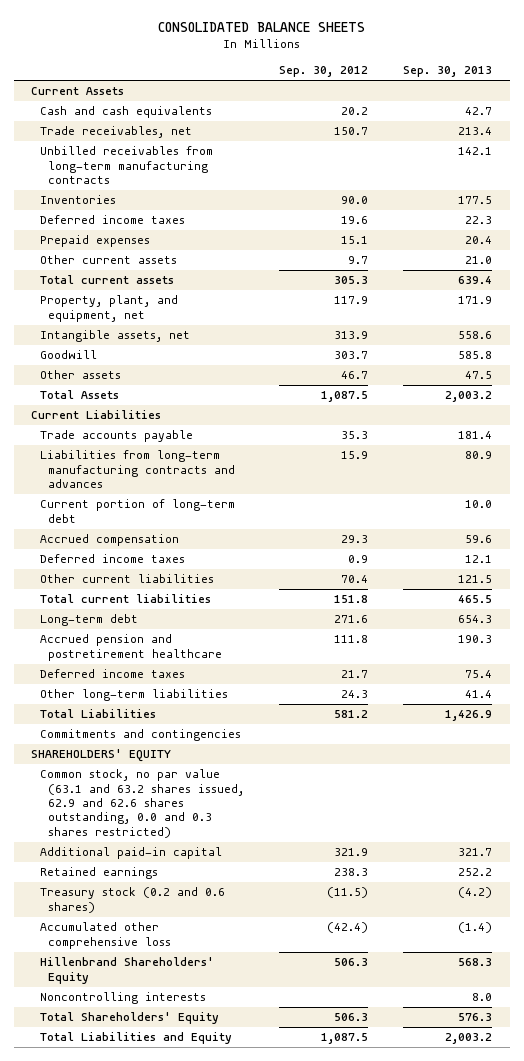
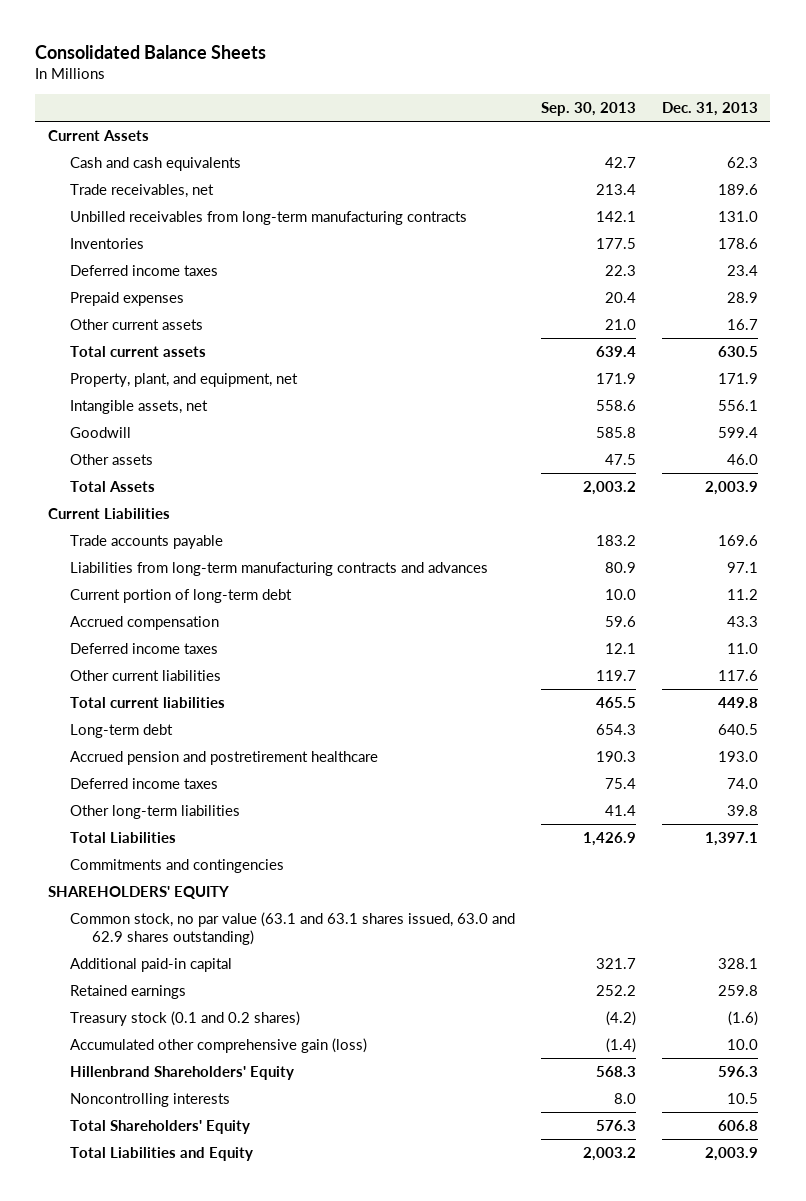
[157,22,365,33] CONSOLIDATED BALANCE SHEETS -> [35,44,267,59] Consolidated Balance Sheets
[279,66,369,78] Sep. 30, 2012 -> none
none -> [661,101,758,116] Dec. 31, 2013
[458,431,493,440] 181.4 -> [595,535,636,547] 183.2
[458,575,493,584] 121.5 -> [595,670,636,682] 119.7
[39,769,245,838] Common stock, no par value (63.1 and 63.2 shares issued, 62.9 and 62.6 shares outstanding, 0.0 and 0.3 shares restricted) -> [69,912,515,945] Common stock, no par value (63.1 and 63.1 shares issued, 63.0 and 62.9 shares outstanding)
[39,887,225,913] Treasury stock (0.2 and 0.6 shares) -> [69,1011,300,1027] Treasury stock (0.1 and 0.2 shares)
[39,922,172,949] Accumulated other comprehensive loss -> [69,1038,367,1054] Accumulated other comprehensive gain (loss)

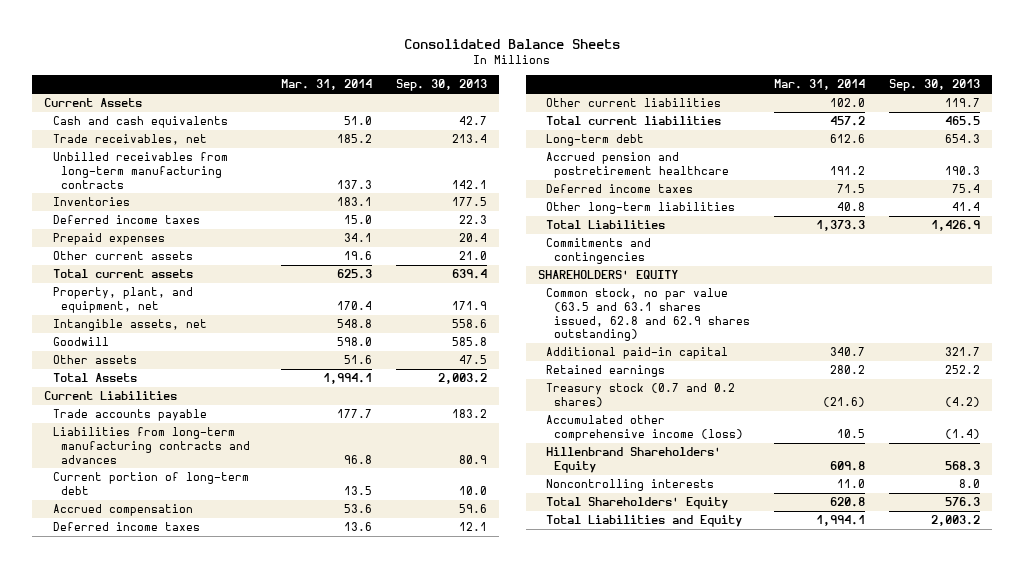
[661,101,758,116] Dec. 31, 2013 -> none
none -> [280,79,372,91] Mar. 31, 2014
[69,912,515,945] Common stock, no par value (63.1 and 63.1 shares issued, 63.0 and 62.9 shares outstanding) -> [546,288,751,342] Common stock, no par value (63.5 and 63.1 shares issued, 62.8 and 62.9 shares outstanding)
[69,1011,300,1027] Treasury stock (0.1 and 0.2 shares) -> [546,383,736,407] Treasury stock (0.7 and 0.2 shares)
[69,1038,367,1054] Accumulated other comprehensive gain (loss) -> [546,415,744,441] Accumulated other comprehensive income (loss)

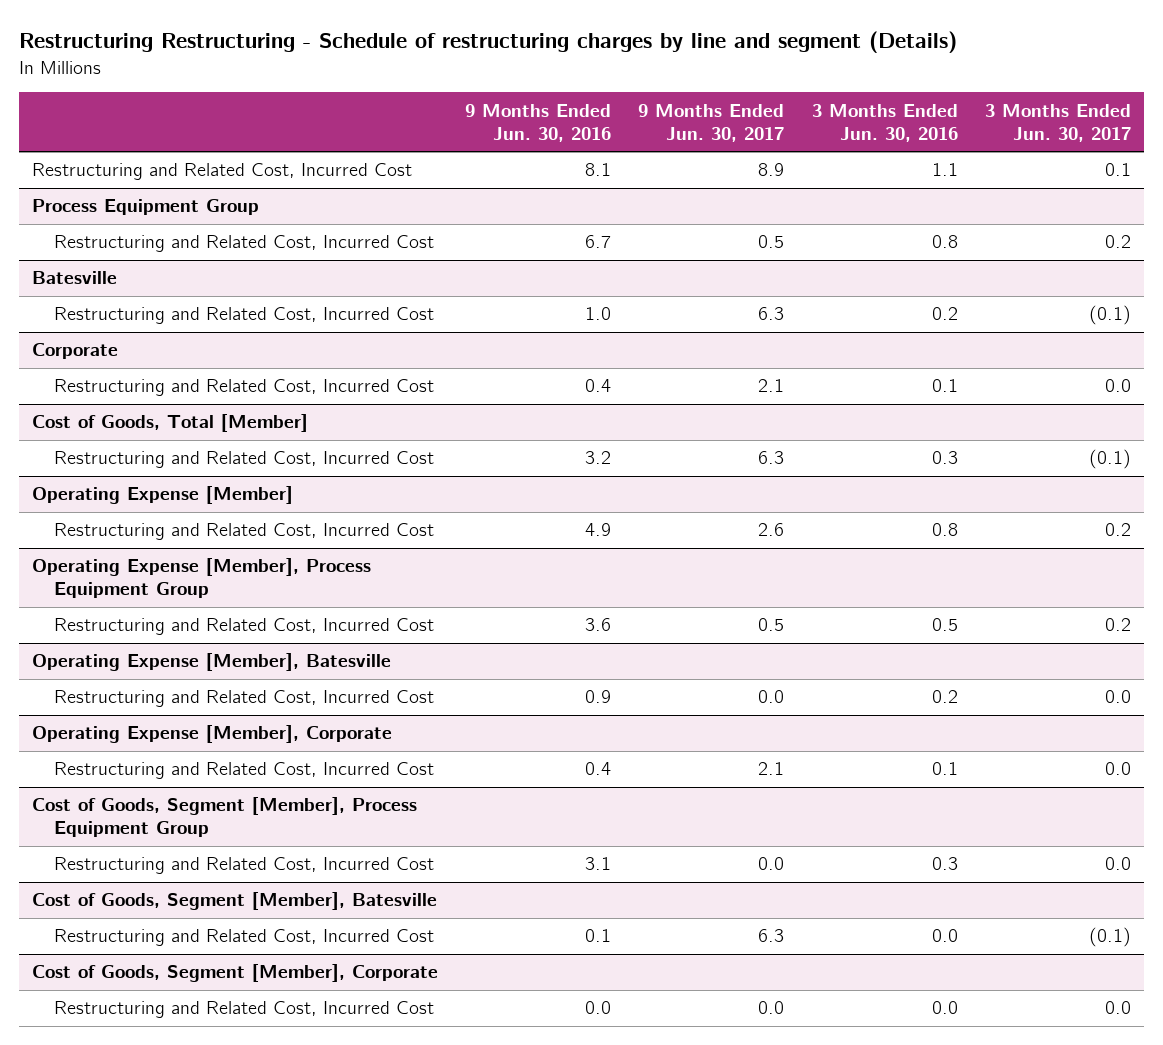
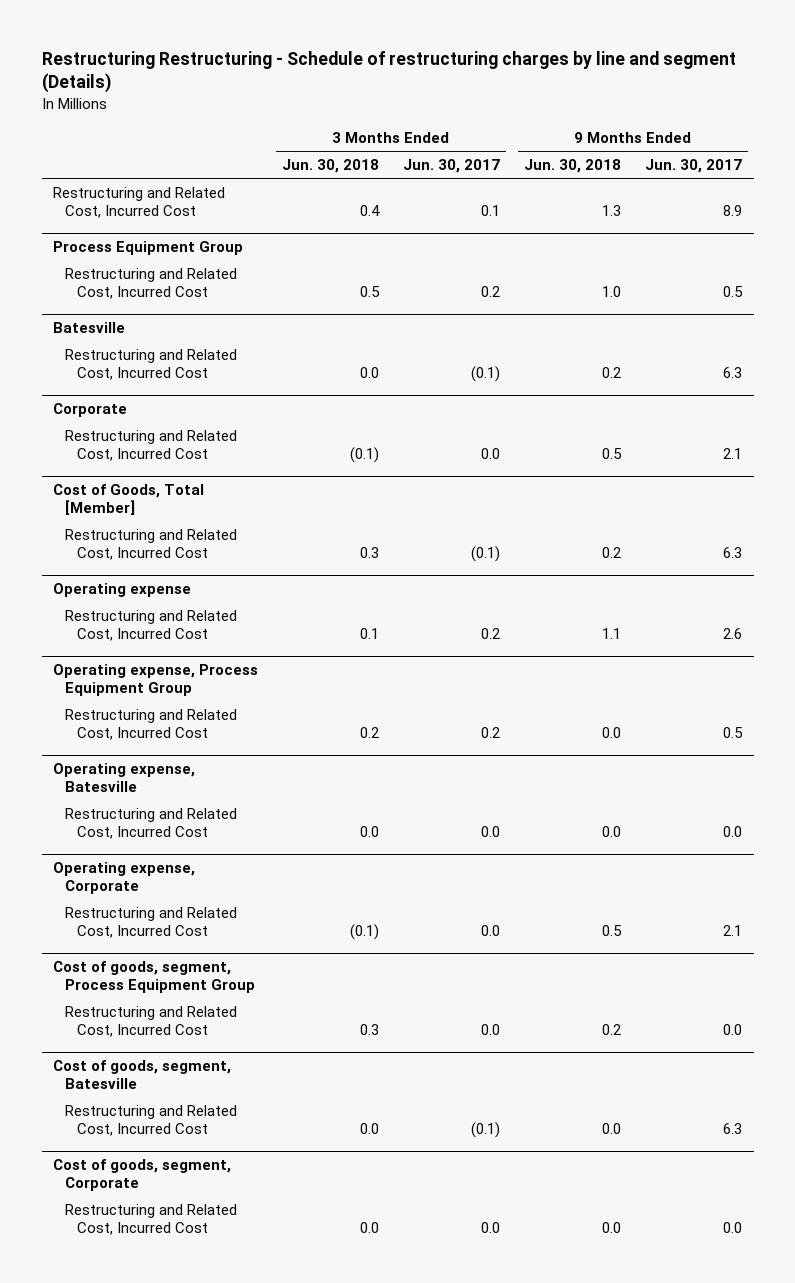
[465,103,612,142] 9 Months Ended Jun. 30, 2016 -> none
[811,103,958,142] 3 Months Ended Jun. 30, 2016 -> none
none -> [282,159,380,174] Jun. 30, 2018
none -> [523,159,621,174] Jun. 30, 2018
[32,486,294,505] Operating Expense [Member] -> [53,582,192,597] Operating expense
[32,558,372,599] Operating Expense [Member], Process Equipment Group -> [53,663,259,697] Operating expense, Process Equipment Group
[32,653,392,672] Operating Expense [Member], Batesville -> [53,762,196,793] Operating expense, Batesville
[32,725,393,744] Operating Expense [Member], Corporate -> [53,861,196,895] Operating expense, Corporate
[32,797,418,838] Cost of Goods, Segment [Member], Process Equipment Group -> [53,960,256,994] Cost of goods, segment, Process Equipment Group
[32,892,438,911] Cost of Goods, Segment [Member], Batesville -> [53,1059,232,1090] Cost of goods, segment, Batesville
[32,964,439,983] Cost of Goods, Segment [Member], Corporate -> [53,1158,232,1192] Cost of goods, segment, Corporate

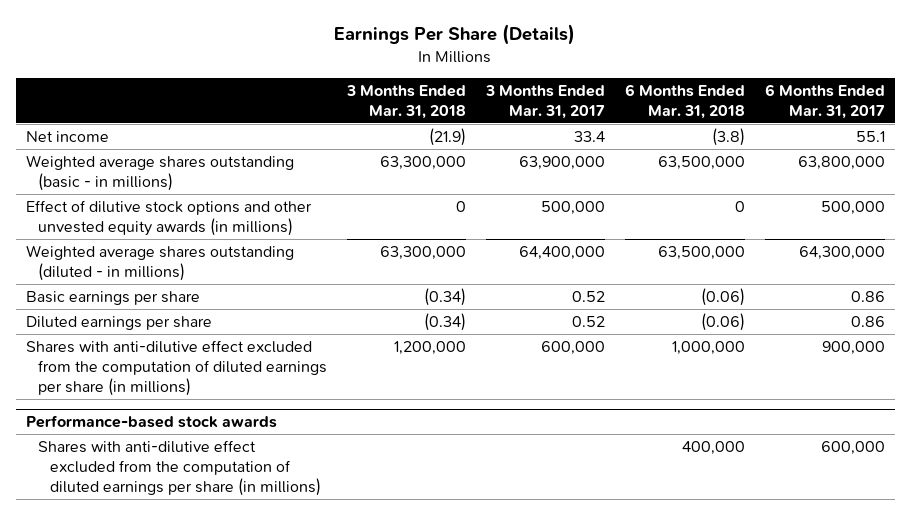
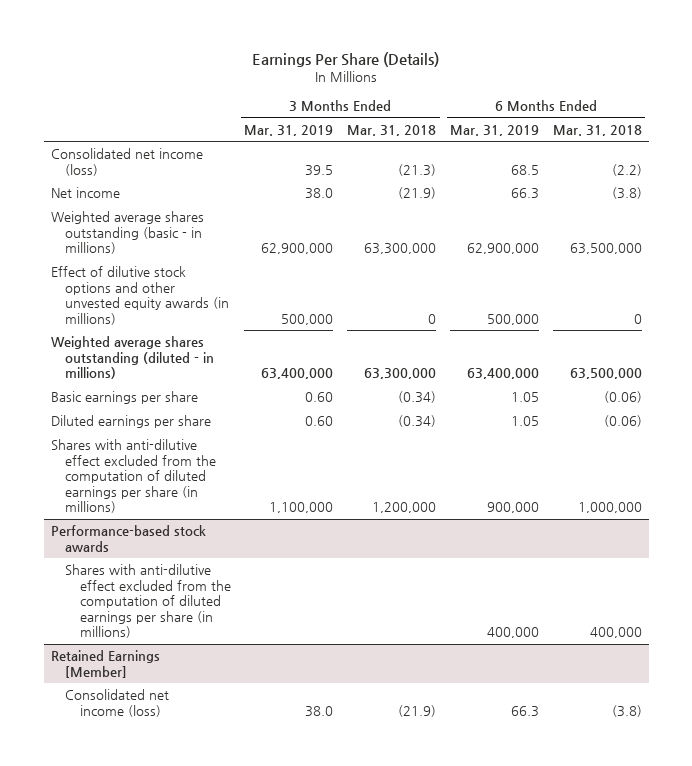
[484,84,605,119] 3 Months Ended Mar. 31, 2017 -> none
[765,83,886,119] 6 Months Ended Mar. 31, 2017 -> none
none -> [244,124,334,136] Mar. 31, 2019
none -> [450,124,540,136] Mar. 31, 2019
none -> [50,148,203,176] Consolidated net income (loss)
none -> [50,650,160,678] Retained Earnings [Member]
none -> [65,689,170,717] Consolidated net income (loss)

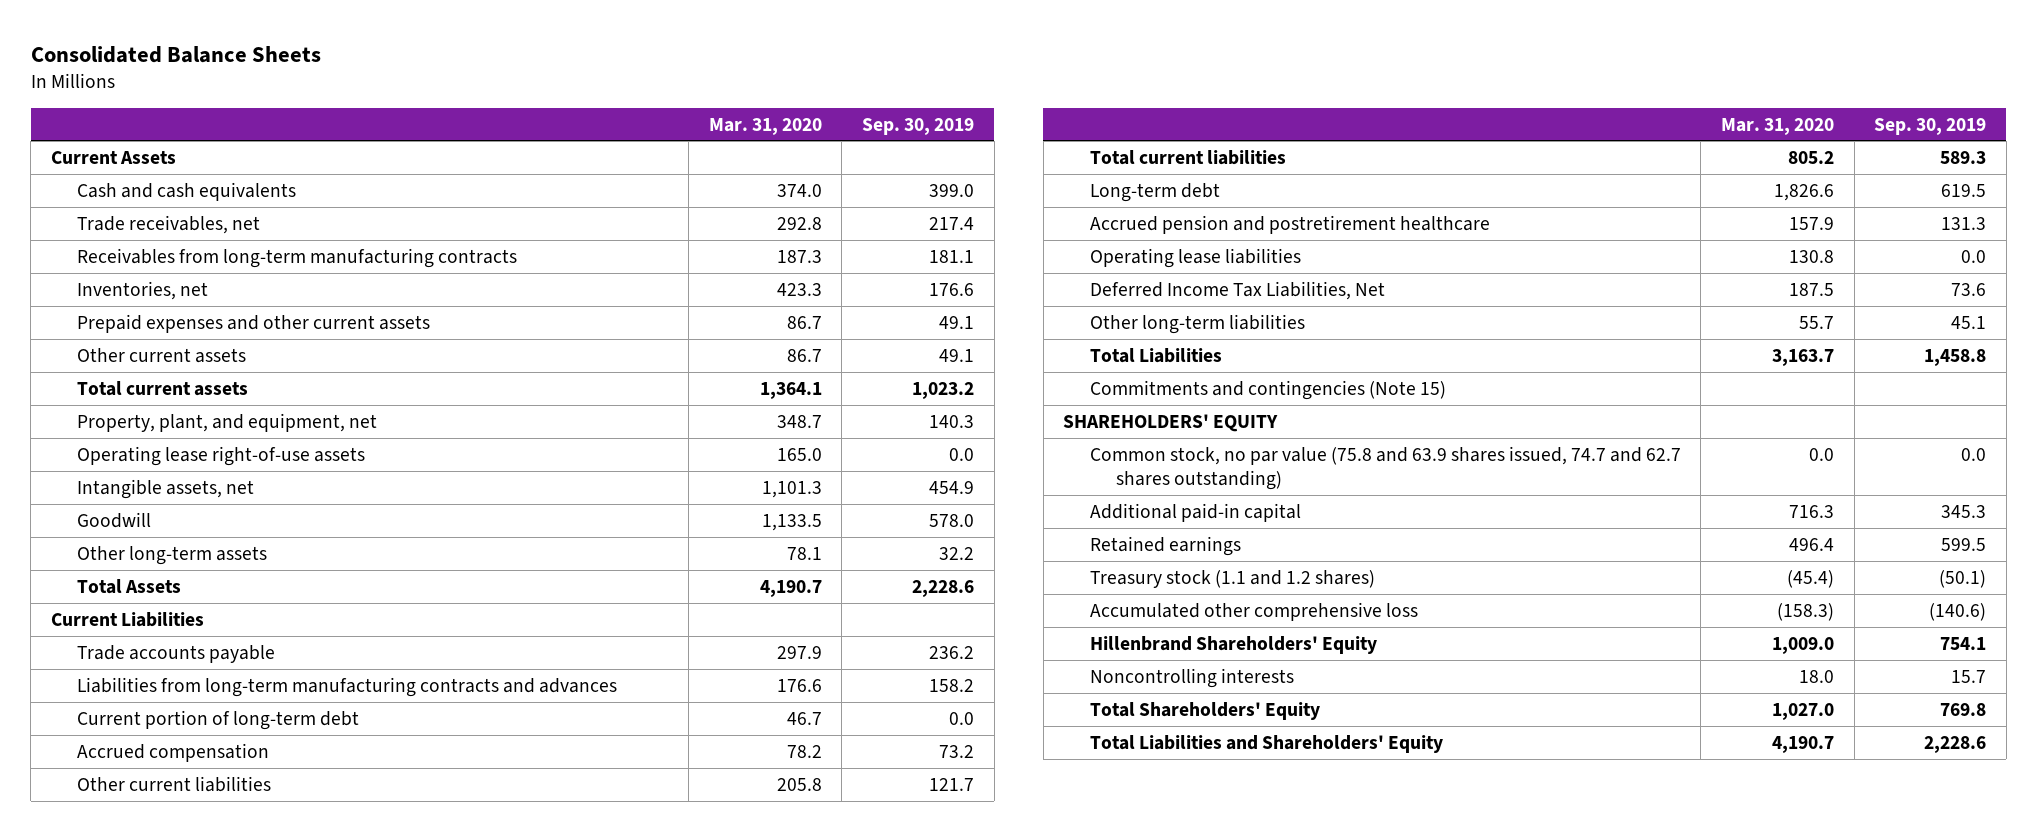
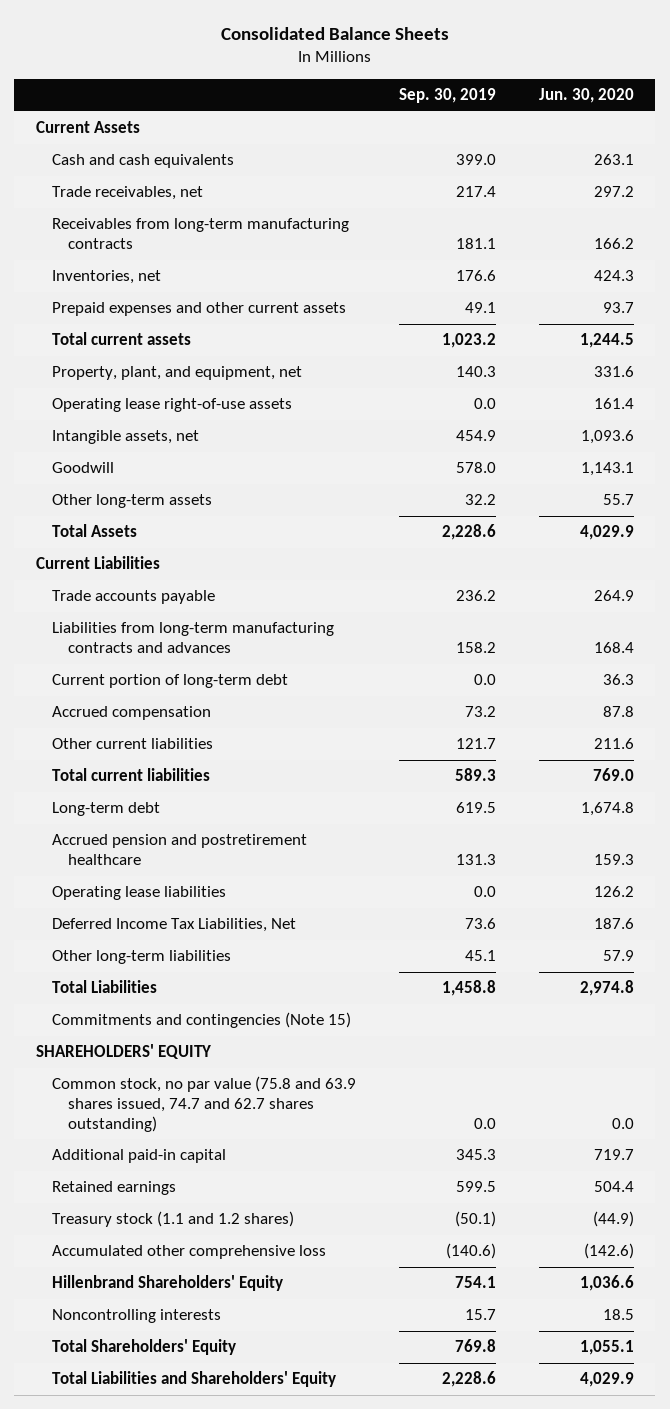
[708,117,822,135] Mar. 31, 2020 -> none
none -> [538,88,634,104] Jun. 30, 2020
[77,347,247,363] Other current assets -> none

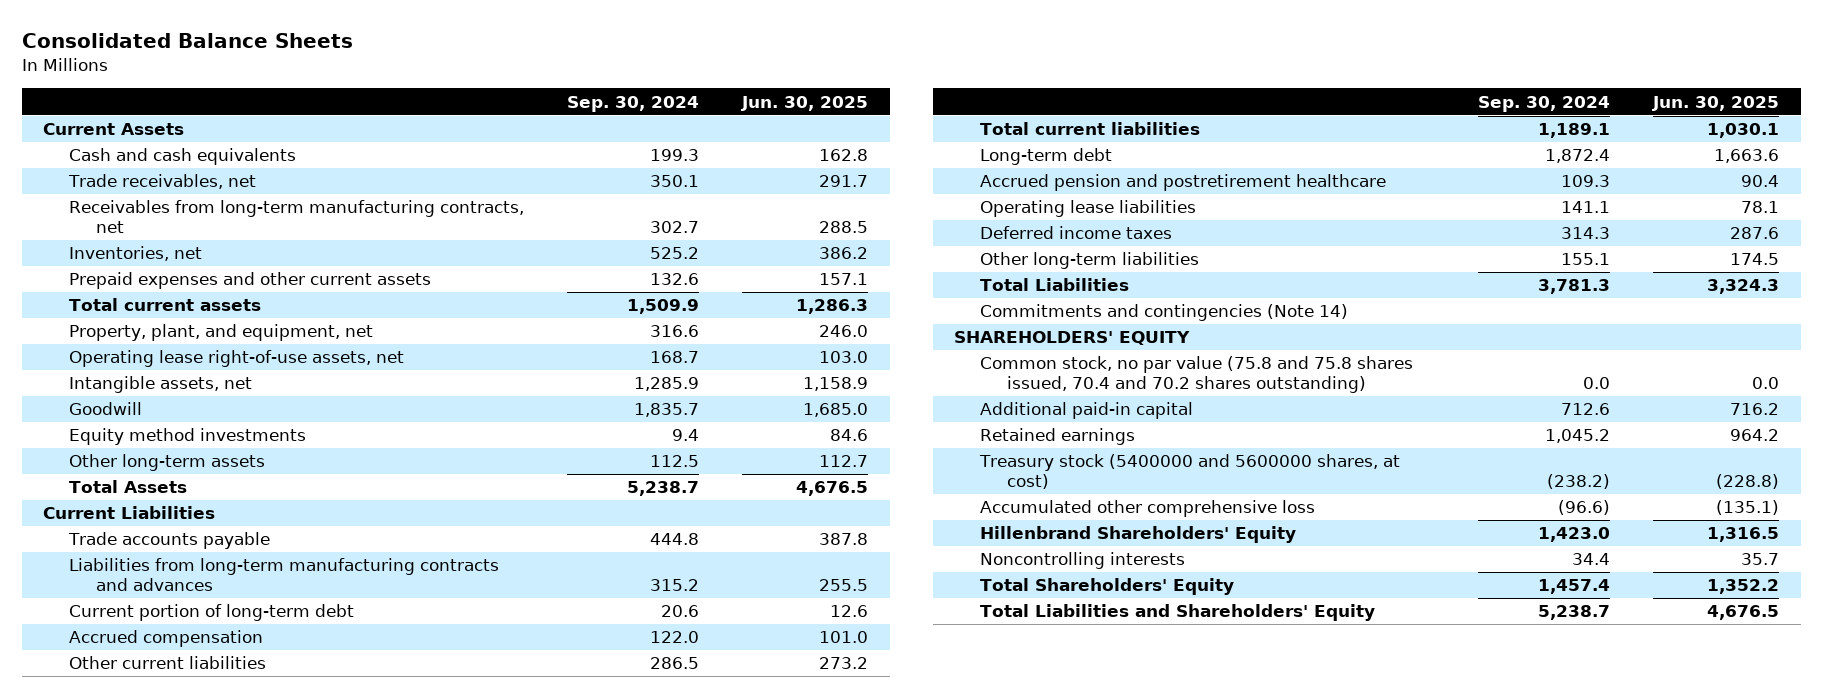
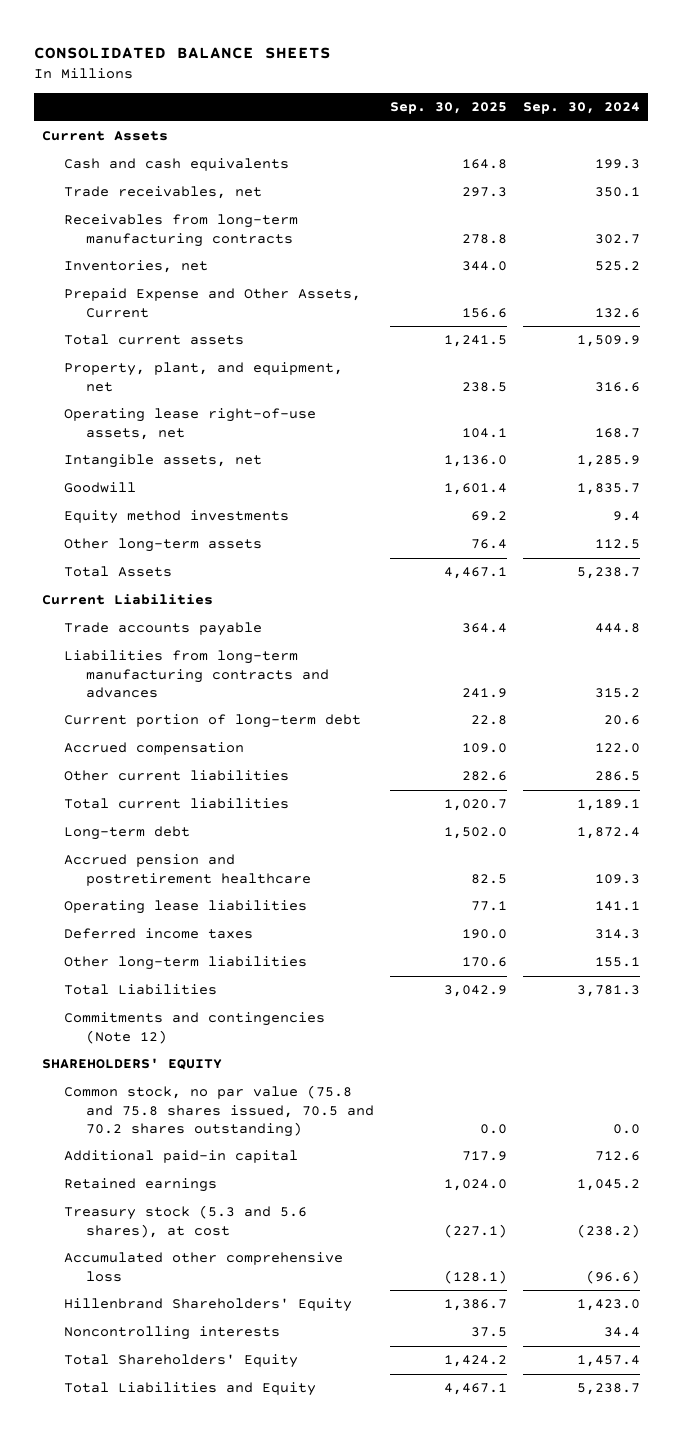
[21,33,353,49] Consolidated Balance Sheets -> [34,46,332,59] CONSOLIDATED BALANCE SHEETS
[741,95,869,111] Jun. 30, 2025 -> none
none -> [390,102,508,115] Sep. 30, 2025
[69,200,525,234] Receivables from long-term manufacturing contracts, net -> [64,214,299,247] Receivables from long-term manufacturing contracts
[69,272,432,290] Prepaid expenses and other current assets -> [64,288,362,318] Prepaid Expense and Other Assets, Current
[980,304,1349,322] Commitments and contingencies (Note 14) -> [64,1012,326,1044] Commitments and contingencies (Note 12)
[980,356,1414,394] Common stock, no par value (75.8 and 75.8 shares issued, 70.4 and 70.2 shares outstanding) -> [64,1085,375,1137] Common stock, no par value (75.8 and 75.8 shares issued, 70.5 and 70.2 shares outstanding)
[979,454,1401,490] Treasury stock (5400000 and 5600000 shares, at cost) -> [64,1205,308,1238] Treasury stock (5.3 and 5.6 shares), at cost
[980,604,1376,622] Total Liabilities and Shareholders' Equity -> [64,1382,317,1397] Total Liabilities and Equity

